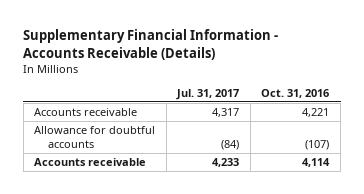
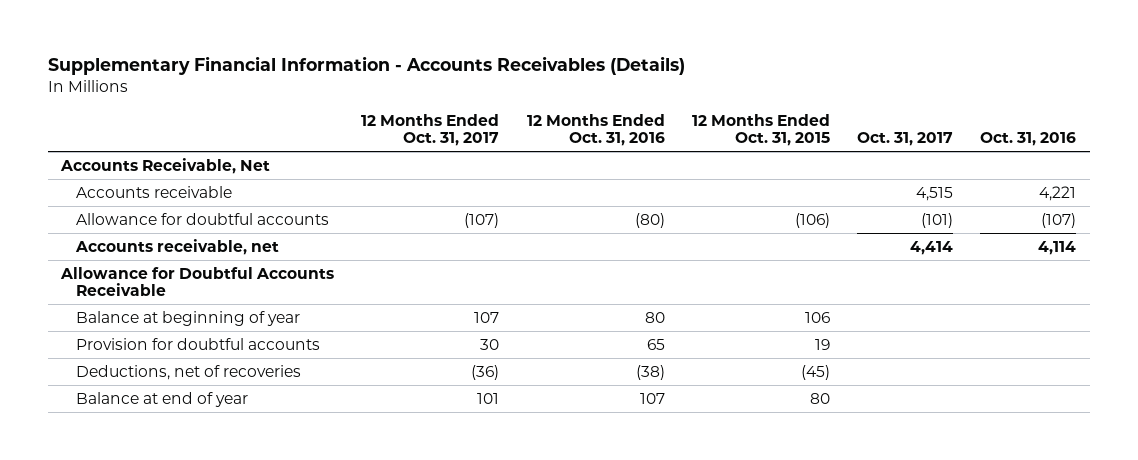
[23,29,279,60] Supplementary Financial Information - Accounts Receivable (Details) -> [47,56,685,76] Supplementary Financial Information - Accounts Receivables (Details)
[176,88,240,100] Jul. 31, 2017 -> none
none -> [361,113,500,147] 12 Months Ended Oct. 31, 2017
none -> [526,113,665,147] 12 Months Ended Oct. 31, 2016
none -> [691,113,830,147] 12 Months Ended Oct. 31, 2015
none -> [857,132,954,147] Oct. 31, 2017
none -> [60,157,271,174] Accounts Receivable, Net
[34,158,147,167] Accounts receivable -> [75,238,280,255] Accounts receivable, net
none -> [60,266,335,297] Allowance for Doubtful Accounts Receivable
none -> [76,310,301,326] Balance at beginning of year
none -> [76,337,321,350] Provision for doubtful accounts
none -> [76,364,302,380] Deductions, net of recoveries
none -> [76,391,249,407] Balance at end of year

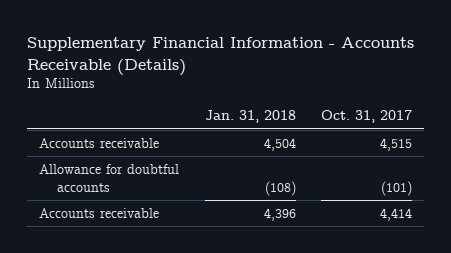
[47,56,685,76] Supplementary Financial Information - Accounts Receivables (Details) -> [26,37,414,76] Supplementary Financial Information - Accounts Receivable (Details)
[361,113,500,147] 12 Months Ended Oct. 31, 2017 -> none
[526,113,665,147] 12 Months Ended Oct. 31, 2016 -> none
[691,113,830,147] 12 Months Ended Oct. 31, 2015 -> none
[980,132,1077,147] Oct. 31, 2016 -> none
none -> [204,110,296,124] Jan. 31, 2018
[60,157,271,174] Accounts Receivable, Net -> none
[60,266,335,297] Allowance for Doubtful Accounts Receivable -> none
[76,310,301,326] Balance at beginning of year -> none
[76,337,321,350] Provision for doubtful accounts -> none
[76,364,302,380] Deductions, net of recoveries -> none
[76,391,249,407] Balance at end of year -> none
[75,238,280,255] Accounts receivable, net -> [39,207,160,218] Accounts receivable

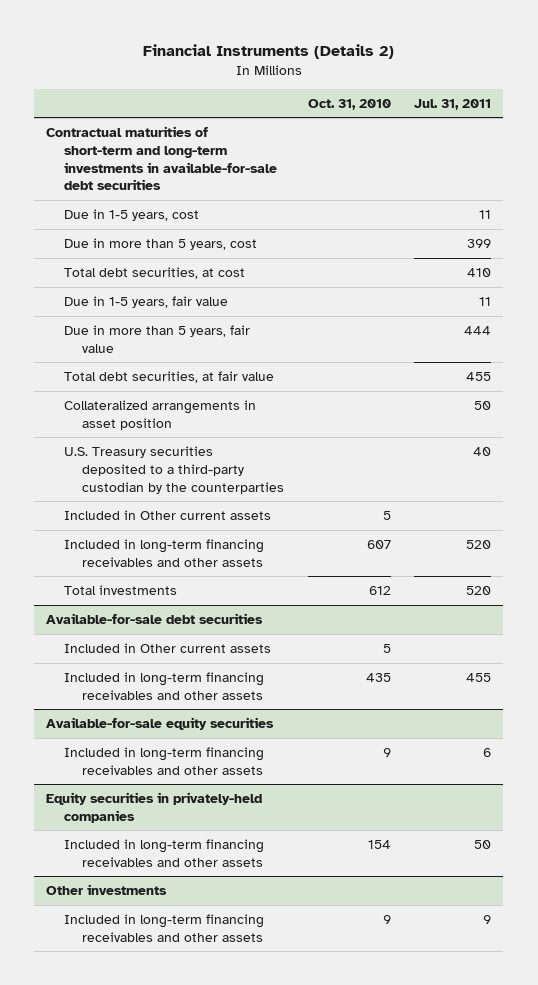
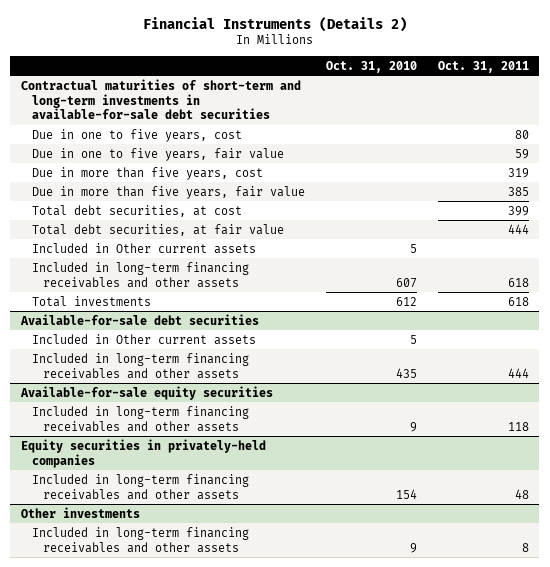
[414,98,492,110] Jul. 31, 2011 -> none
none -> [437,60,529,73] Oct. 31, 2011
[64,209,200,222] Due in 1-5 years, cost -> [31,128,242,142] Due in one to five years, cost
none -> [31,147,284,161] Due in one to five years, fair value
[64,238,258,251] Due in more than 5 years, cost -> [31,166,263,180] Due in more than five years, cost
none -> [31,185,305,199] Due in more than five years, fair value
[64,296,229,309] Due in 1-5 years, fair value -> none
[64,325,251,353] Due in more than 5 years, fair value -> none
[64,400,257,430] Collateralized arrangements in asset position -> none
[64,446,285,494] U.S. Treasury securities deposited to a third-party custodian by the counterparties -> none

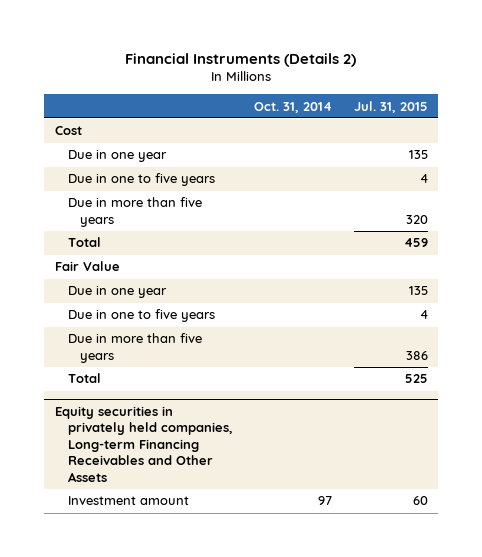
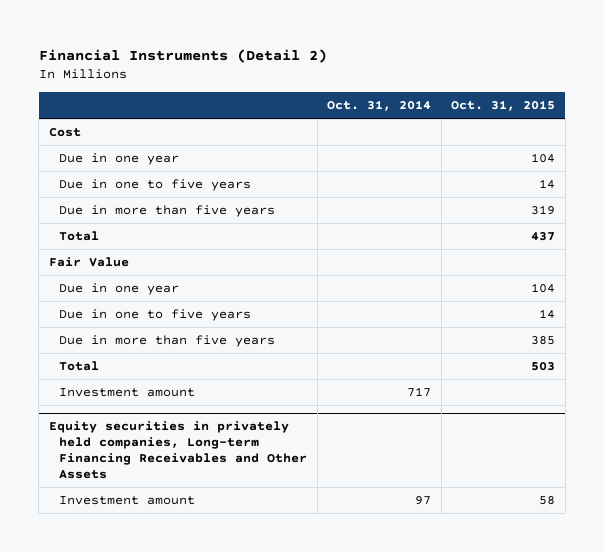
[125,52,357,67] Financial Instruments (Details 2) -> [38,48,327,63] Financial Instruments (Detail 2)
[353,100,428,113] Jul. 31, 2015 -> none
none -> [451,100,556,112] Oct. 31, 2015
none -> [58,388,195,398] Investment amount

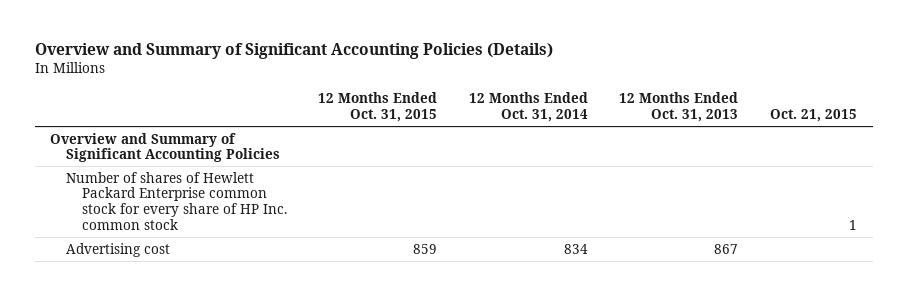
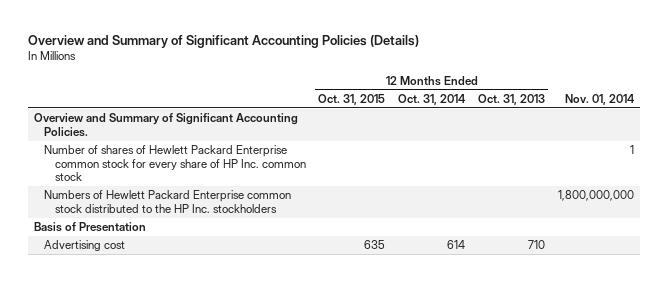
[769,109,857,123] Oct. 21, 2015 -> none
none -> [565,93,636,105] Nov. 01, 2014
[50,132,281,163] Overview and Summary of Significant Accounting Policies -> [34,113,299,137] Overview and Summary of Significant Accounting Policies.
none -> [44,190,292,213] Numbers of Hewlett Packard Enterprise common stock distributed to the HP Inc. stockholders
none -> [34,222,147,233] Basis of Presentation
[413,243,438,254] 859 -> [364,240,386,250] 635
[563,243,588,254] 834 -> [447,240,466,250] 614
[714,243,739,254] 867 -> [528,240,546,250] 710

